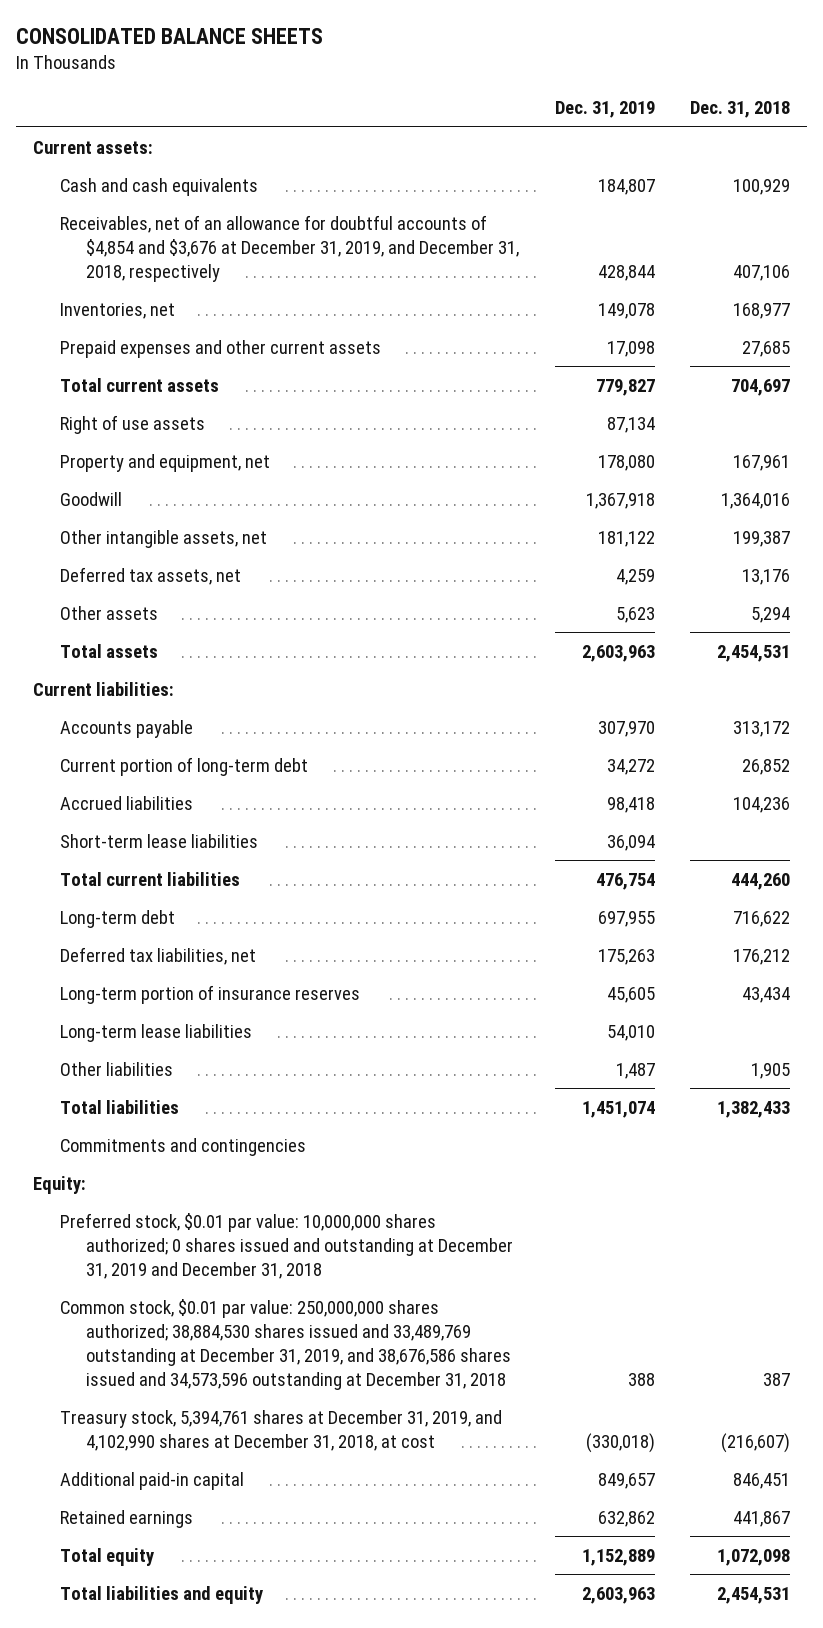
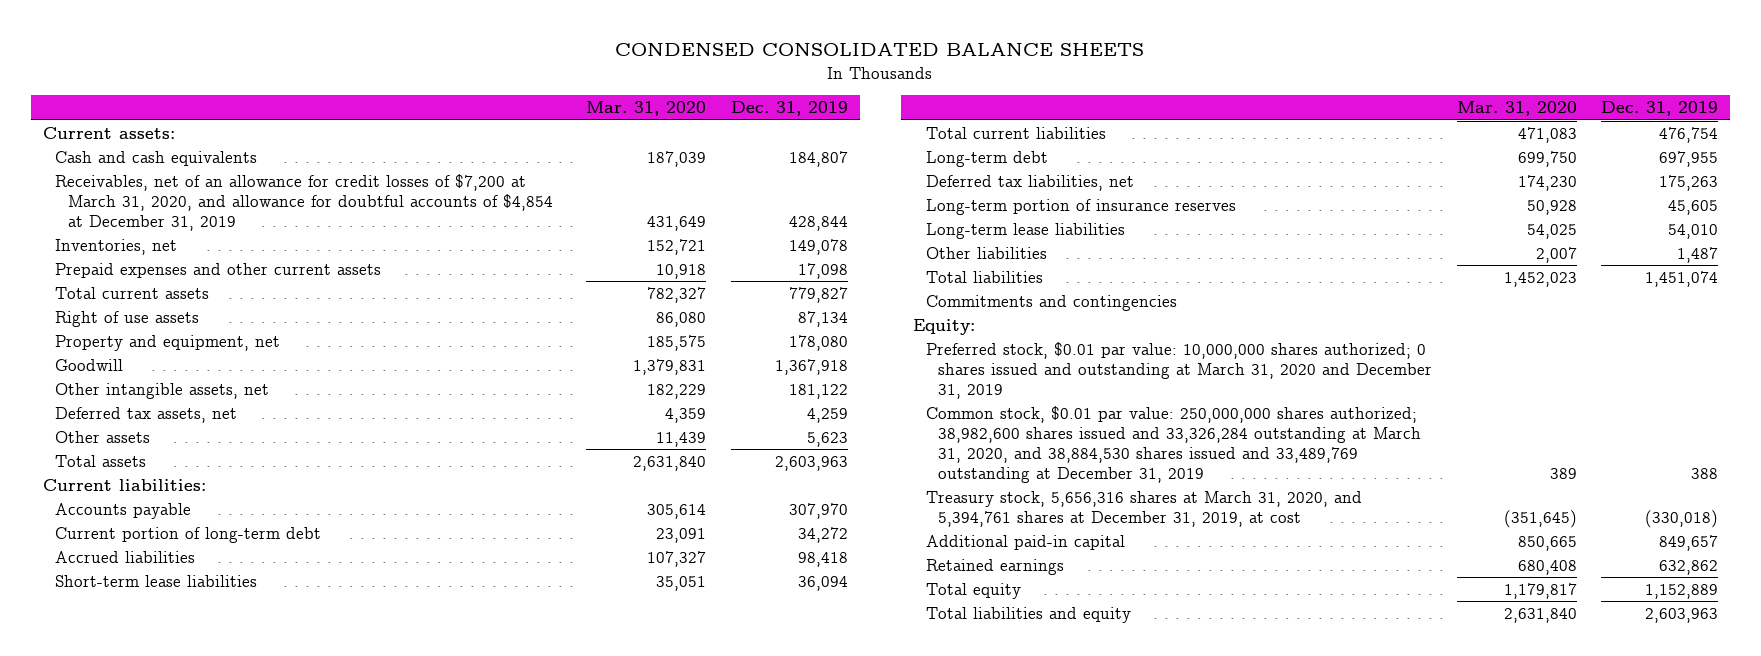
[15,28,323,45] CONSOLIDATED BALANCE SHEETS -> [615,43,1145,57] CONDENSED CONSOLIDATED BALANCE SHEETS
[689,100,790,118] Dec. 31, 2018 -> none
none -> [586,101,707,117] Mar. 31, 2020
[59,214,520,282] Receivables, net of an allowance for doubtful accounts of $4,854 and $3,676 at December 31, 2019, and December 31, 2018, respectively -> [55,173,553,231] Receivables, net of an allowance for credit losses of $7,200 at March 31, 2020, and allowance for doubtful accounts of $4,854 at December 31, 2019
[59,1212,514,1279] Preferred stock, $0.01 par value: 10,000,000 shares authorized; 0 shares issued and outstanding at December 31, 2019 and December 31, 2018 -> [925,341,1433,399] Preferred stock, $0.01 par value: 10,000,000 shares authorized; 0 shares issued and outstanding at March 31, 2020 and December 31, 2019
[59,1298,512,1390] Common stock, $0.01 par value: 250,000,000 shares authorized; 38,884,530 shares issued and 33,489,769 outstanding at December 31, 2019, and 38,676,586 shares issued and 34,573,596 outstanding at December 31, 2018 -> [925,405,1422,484] Common stock, $0.01 par value: 250,000,000 shares authorized; 38,982,600 shares issued and 33,326,284 outstanding at March 31, 2020, and 38,884,530 shares issued and 33,489,769 outstanding at December 31, 2019
[59,1409,502,1451] Treasury stock, 5,394,761 shares at December 31, 2019, and 4,102,990 shares at December 31, 2018, at cost -> [925,490,1362,527] Treasury stock, 5,656,316 shares at March 31, 2020, and 5,394,761 shares at December 31, 2019, at cost

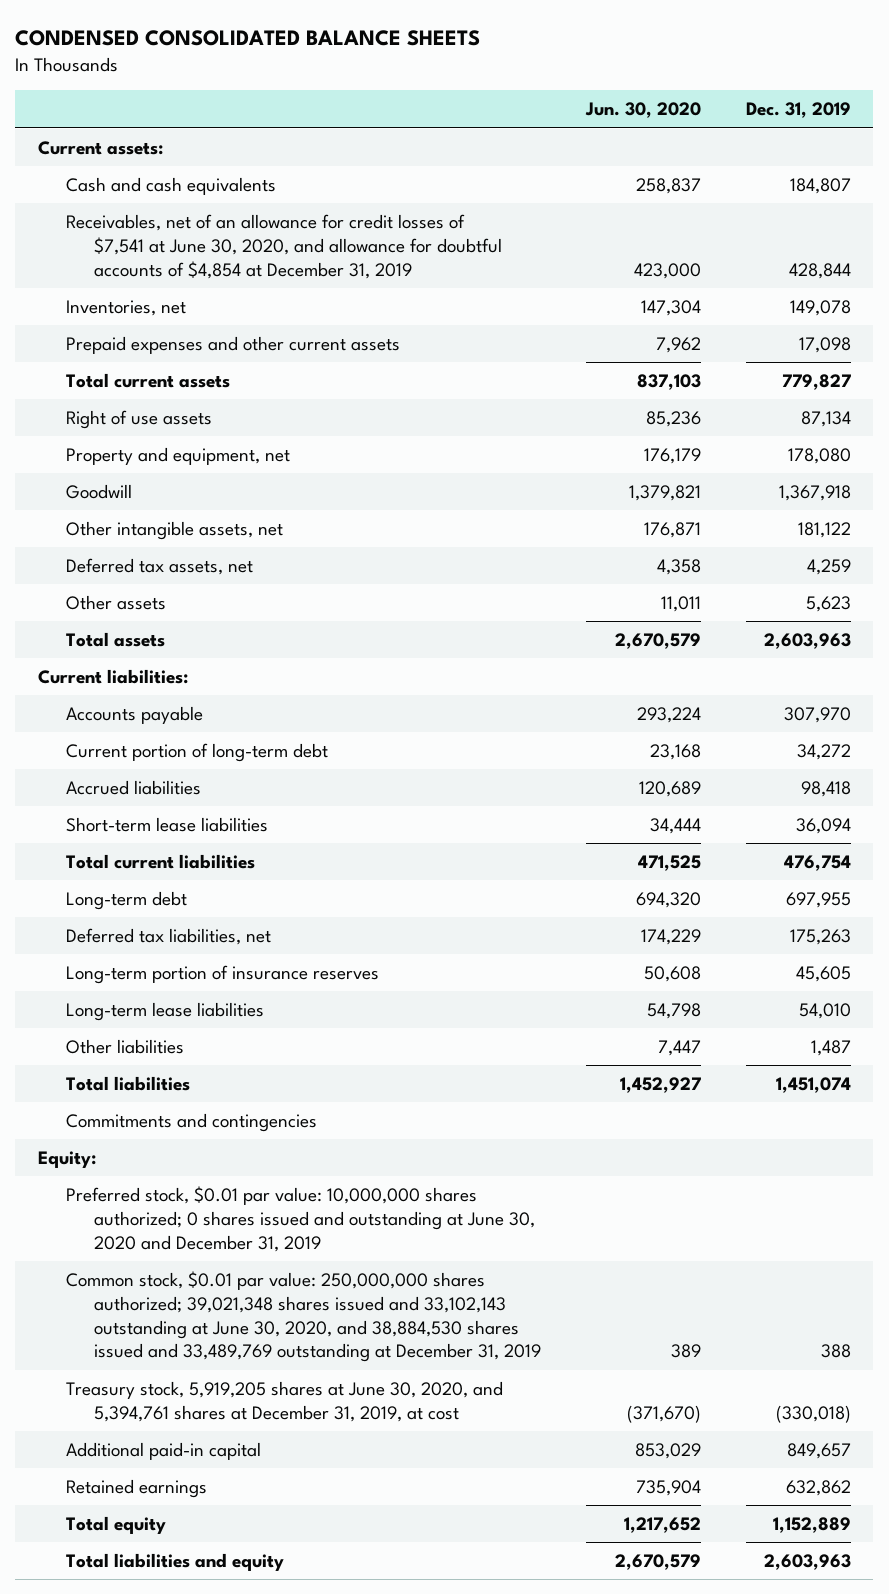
[586,101,707,117] Mar. 31, 2020 -> none
none -> [585,102,702,119] Jun. 30, 2020
[55,173,553,231] Receivables, net of an allowance for credit losses of $7,200 at March 31, 2020, and allowance for doubtful accounts of $4,854 at December 31, 2019 -> [66,213,503,279] Receivables, net of an allowance for credit losses of $7,541 at June 30, 2020, and allowance for doubtful accounts of $4,854 at December 31, 2019
[925,341,1433,399] Preferred stock, $0.01 par value: 10,000,000 shares authorized; 0 shares issued and outstanding at March 31, 2020 and December 31, 2019 -> [66,1185,536,1252] Preferred stock, $0.01 par value: 10,000,000 shares authorized; 0 shares issued and outstanding at June 30, 2020 and December 31, 2019
[925,405,1422,484] Common stock, $0.01 par value: 250,000,000 shares authorized; 38,982,600 shares issued and 33,326,284 outstanding at March 31, 2020, and 38,884,530 shares issued and 33,489,769 outstanding at December 31, 2019 -> [66,1270,542,1363] Common stock, $0.01 par value: 250,000,000 shares authorized; 39,021,348 shares issued and 33,102,143 outstanding at June 30, 2020, and 38,884,530 shares issued and 33,489,769 outstanding at December 31, 2019
[925,490,1362,527] Treasury stock, 5,656,316 shares at March 31, 2020, and 5,394,761 shares at December 31, 2019, at cost -> [66,1380,504,1422] Treasury stock, 5,919,205 shares at June 30, 2020, and 5,394,761 shares at December 31, 2019, at cost

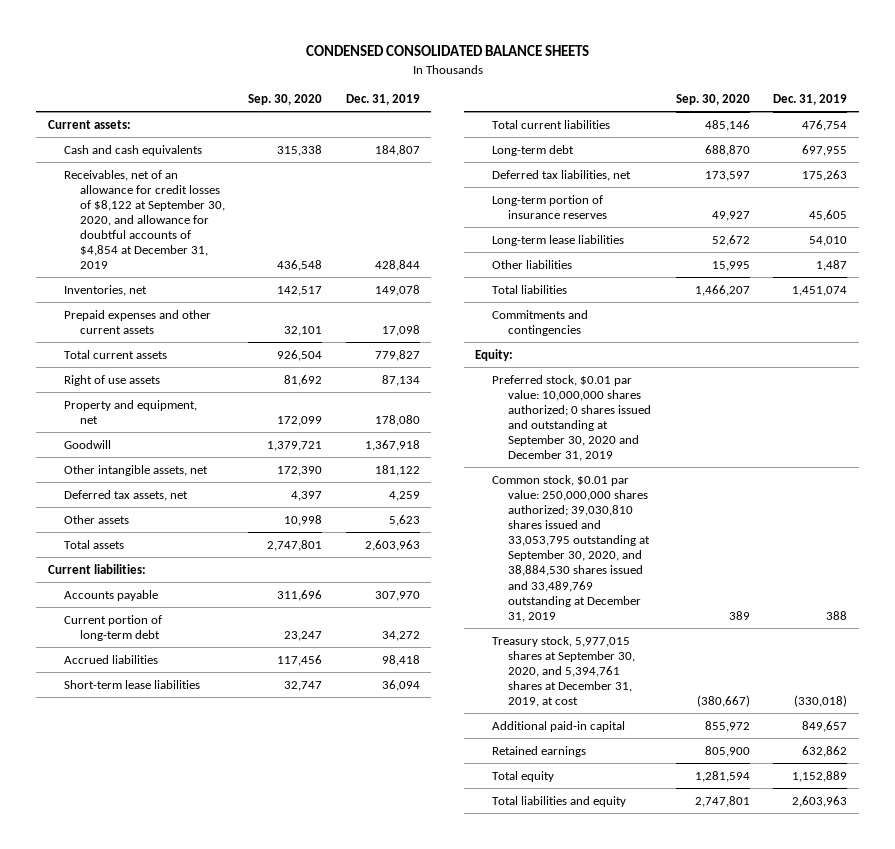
[585,102,702,119] Jun. 30, 2020 -> none
none -> [248,94,323,106] Sep. 30, 2020
[66,213,503,279] Receivables, net of an allowance for credit losses of $7,541 at June 30, 2020, and allowance for doubtful accounts of $4,854 at December 31, 2019 -> [63,169,225,270] Receivables, net of an allowance for credit losses of $8,122 at September 30, 2020, and allowance for doubtful accounts of $4,854 at December 31, 2019
[66,1185,536,1252] Preferred stock, $0.01 par value: 10,000,000 shares authorized; 0 shares issued and outstanding at June 30, 2020 and December 31, 2019 -> [491,374,651,462] Preferred stock, $0.01 par value: 10,000,000 shares authorized; 0 shares issued and outstanding at September 30, 2020 and December 31, 2019
[66,1270,542,1363] Common stock, $0.01 par value: 250,000,000 shares authorized; 39,021,348 shares issued and 33,102,143 outstanding at June 30, 2020, and 38,884,530 shares issued and 33,489,769 outstanding at December 31, 2019 -> [491,474,650,622] Common stock, $0.01 par value: 250,000,000 shares authorized; 39,030,810 shares issued and 33,053,795 outstanding at September 30, 2020, and 38,884,530 shares issued and 33,489,769 outstanding at December 31, 2019
[66,1380,504,1422] Treasury stock, 5,919,205 shares at June 30, 2020, and 5,394,761 shares at December 31, 2019, at cost -> [491,635,635,708] Treasury stock, 5,977,015 shares at September 30, 2020, and 5,394,761 shares at December 31, 2019, at cost

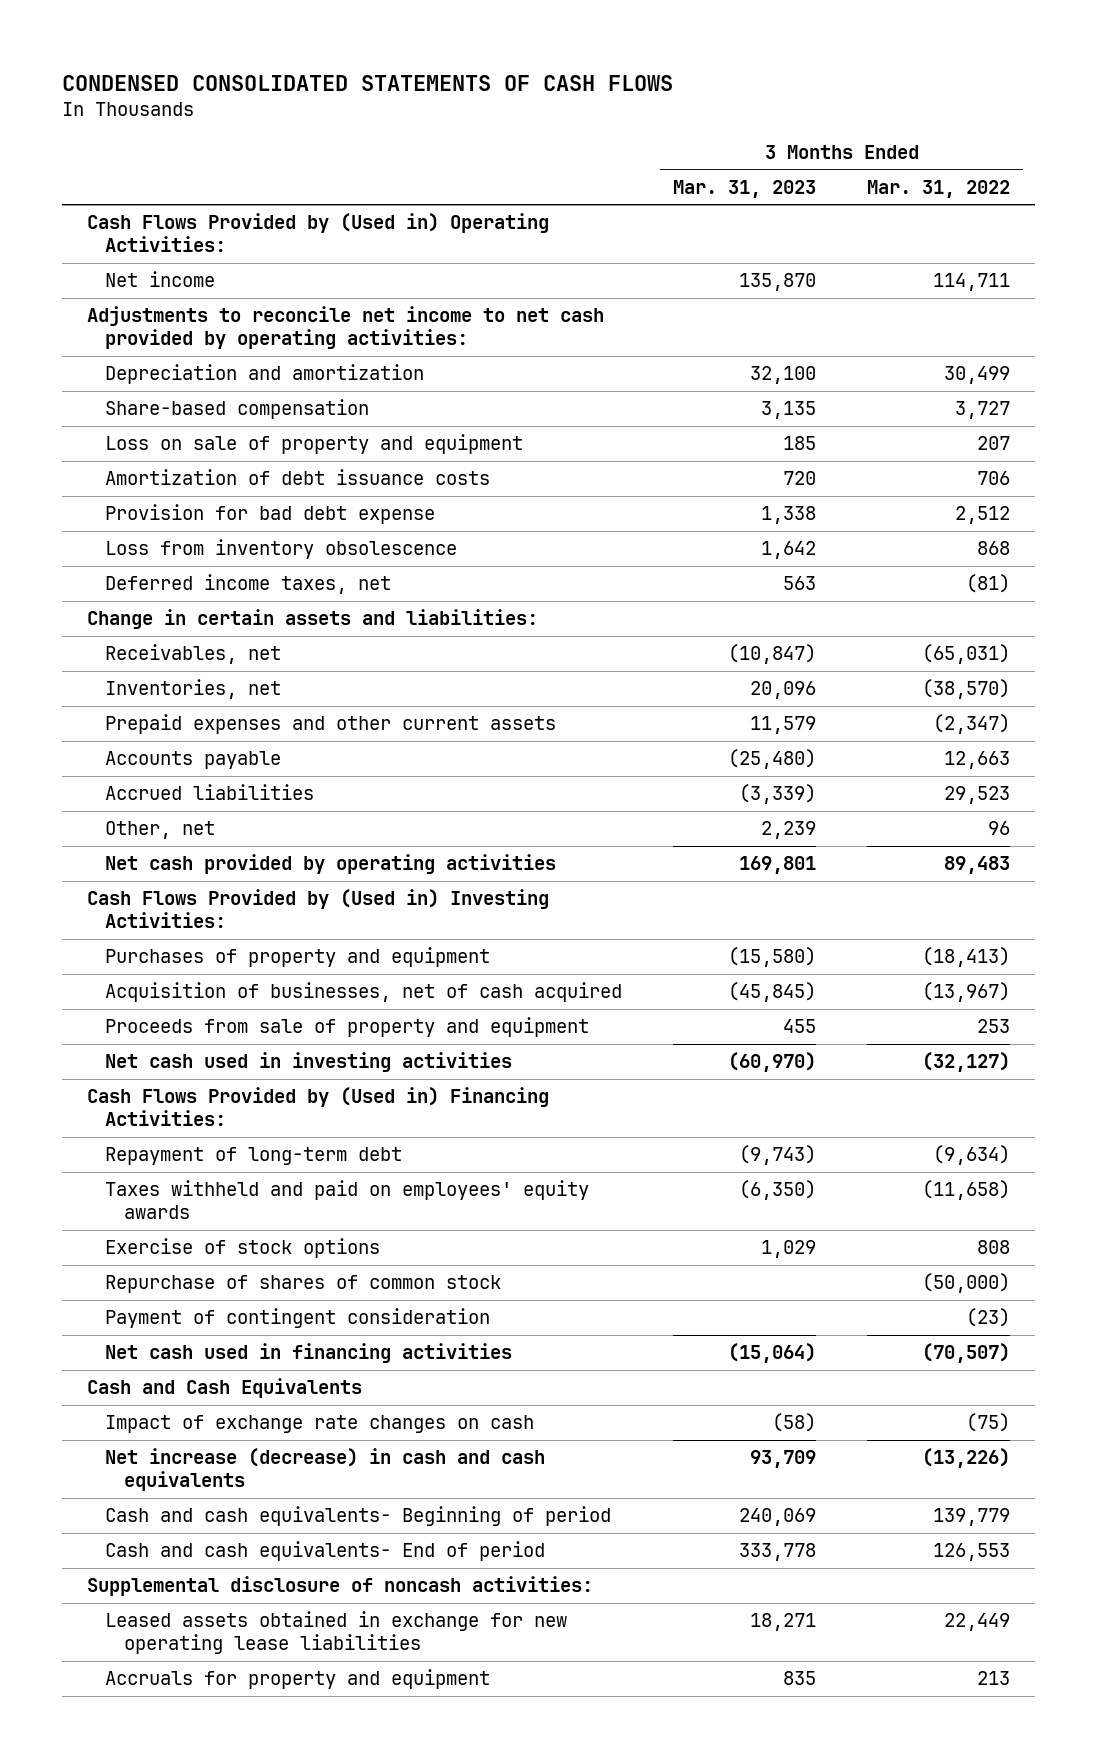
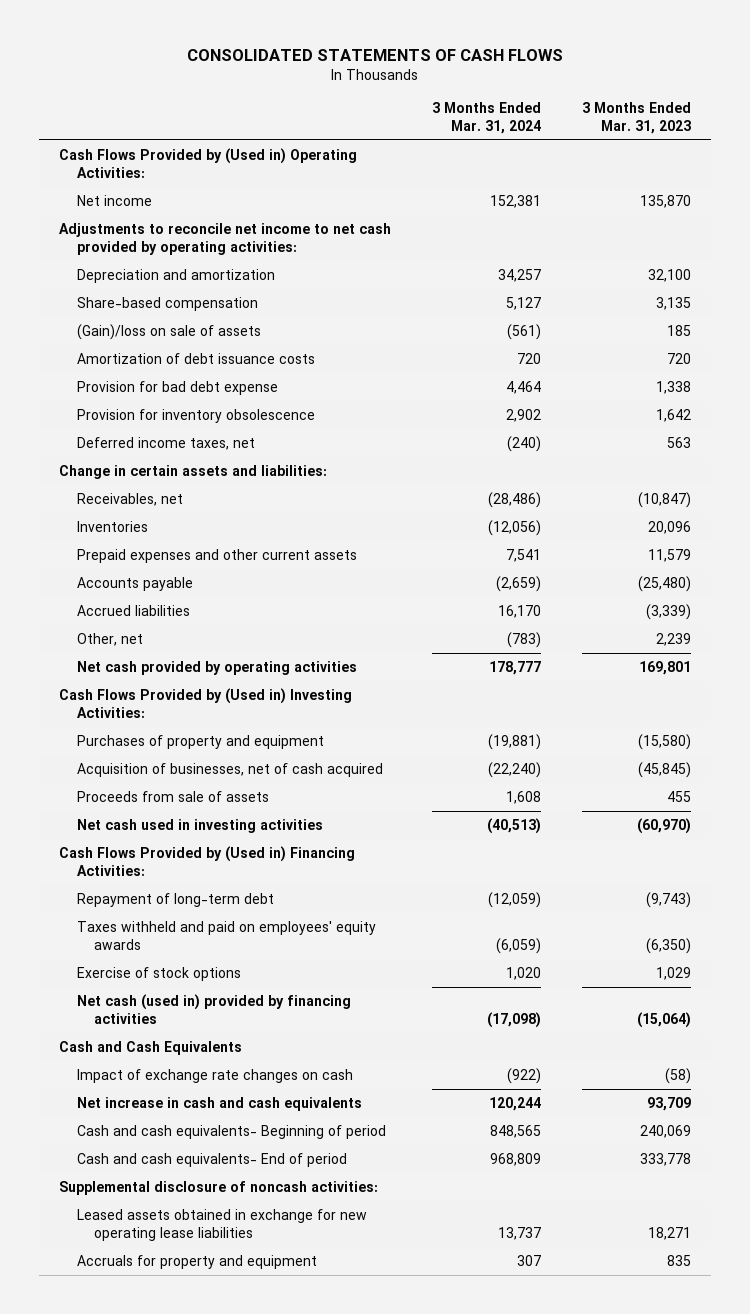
[61,74,673,91] CONDENSED CONSOLIDATED STATEMENTS OF CASH FLOWS -> [187,48,564,61] CONSOLIDATED STATEMENTS OF CASH FLOWS
[866,179,1010,198] Mar. 31, 2022 -> none
none -> [432,102,542,134] 3 Months Ended Mar. 31, 2024
[105,434,524,455] Loss on sale of property and equipment -> [76,324,261,341] (Gain)/loss on sale of assets
[105,539,458,560] Loss from inventory obsolescence -> [76,409,315,424] Provision for inventory obsolescence
[105,679,282,700] Inventories, net -> [76,521,148,533] Inventories
[105,1017,590,1038] Proceeds from sale of property and equipment -> [76,791,269,803] Proceeds from sale of assets
[105,1275,502,1294] Repurchase of shares of common stock -> none
[105,1308,491,1329] Payment of contingent consideration -> none
[105,1343,513,1364] Net cash used in financing activities -> [76,994,351,1024] Net cash (used in) provided by financing activities
[105,1448,546,1492] Net increase (decrease) in cash and cash equivalents -> [76,1097,362,1112] Net increase in cash and cash equivalents

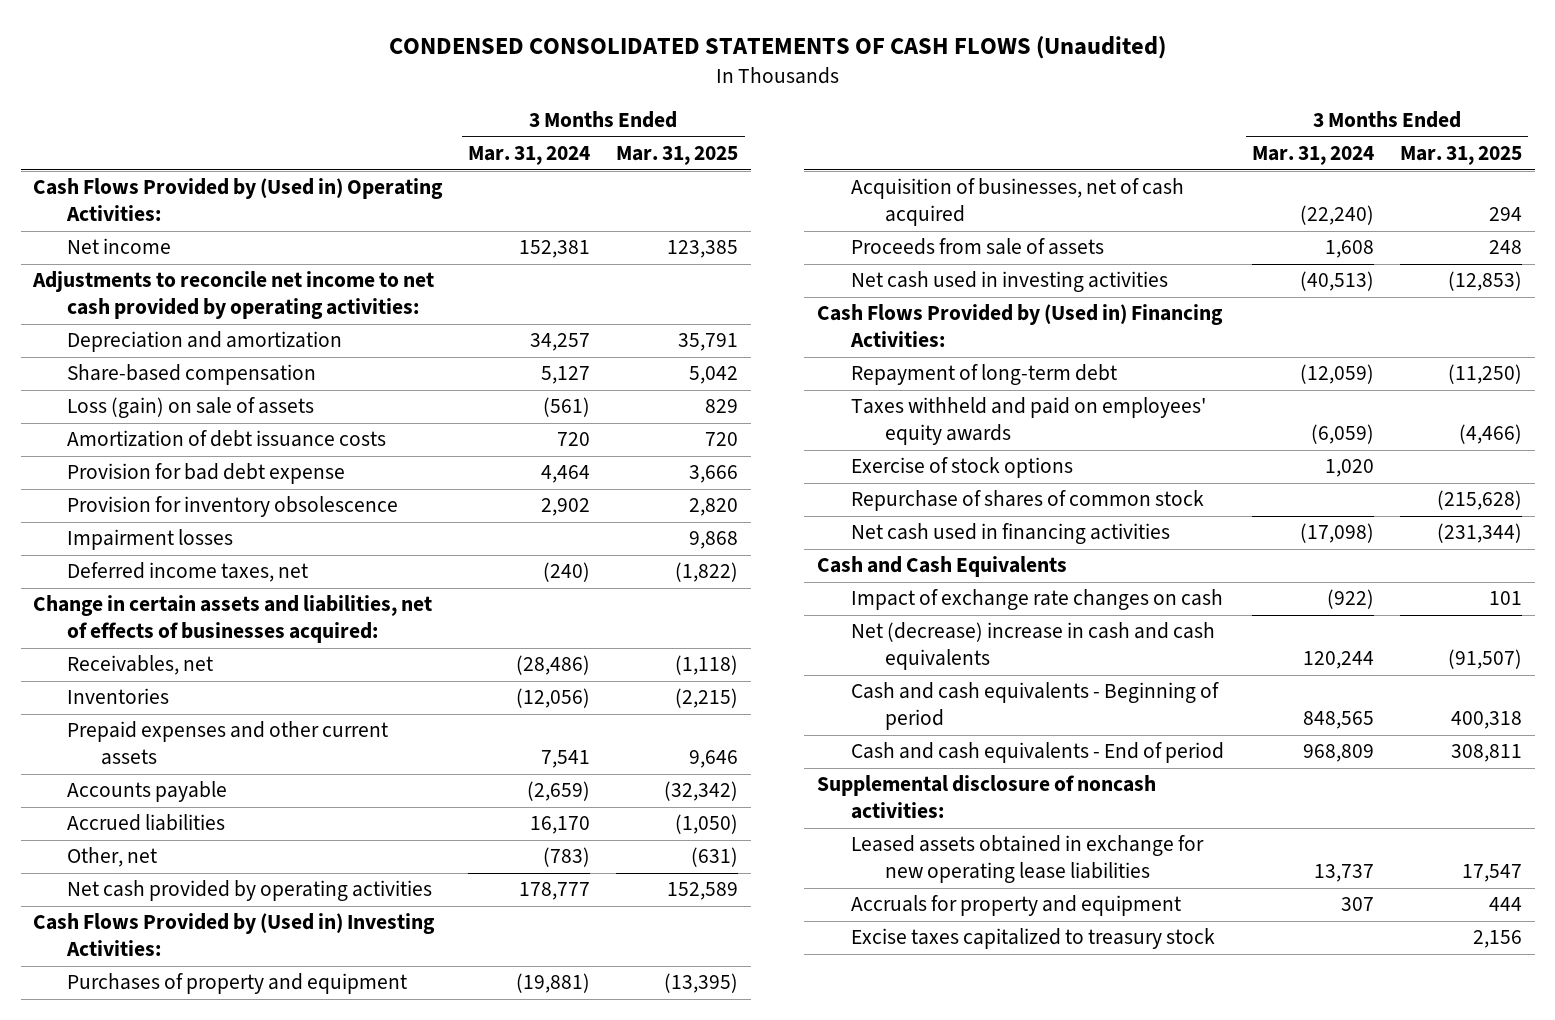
[187,48,564,61] CONSOLIDATED STATEMENTS OF CASH FLOWS -> [388,35,1166,59] CONDENSED CONSOLIDATED STATEMENTS OF CASH FLOWS (Unaudited)
[581,102,691,134] 3 Months Ended Mar. 31, 2023 -> none
none -> [616,146,739,166] Mar. 31, 2025
[76,324,261,341] (Gain)/loss on sale of assets -> [67,397,315,419] Loss (gain) on sale of assets
none -> [67,529,234,551] Impairment losses
[59,465,328,480] Change in certain assets and liabilities: -> [33,595,433,644] Change in certain assets and liabilities, net of effects of businesses acquired:
none -> [850,490,1204,512] Repurchase of shares of common stock
[76,994,351,1024] Net cash (used in) provided by financing activities -> [850,523,1170,545] Net cash used in financing activities
[76,1097,362,1112] Net increase in cash and cash equivalents -> [850,622,1215,671] Net (decrease) increase in cash and cash equivalents
[76,1125,386,1140] Cash and cash equivalents- Beginning of period -> [850,682,1219,731] Cash and cash equivalents - Beginning of period
[76,1153,347,1168] Cash and cash equivalents- End of period -> [850,742,1224,764] Cash and cash equivalents - End of period
none -> [850,928,1215,950] Excise taxes capitalized to treasury stock

